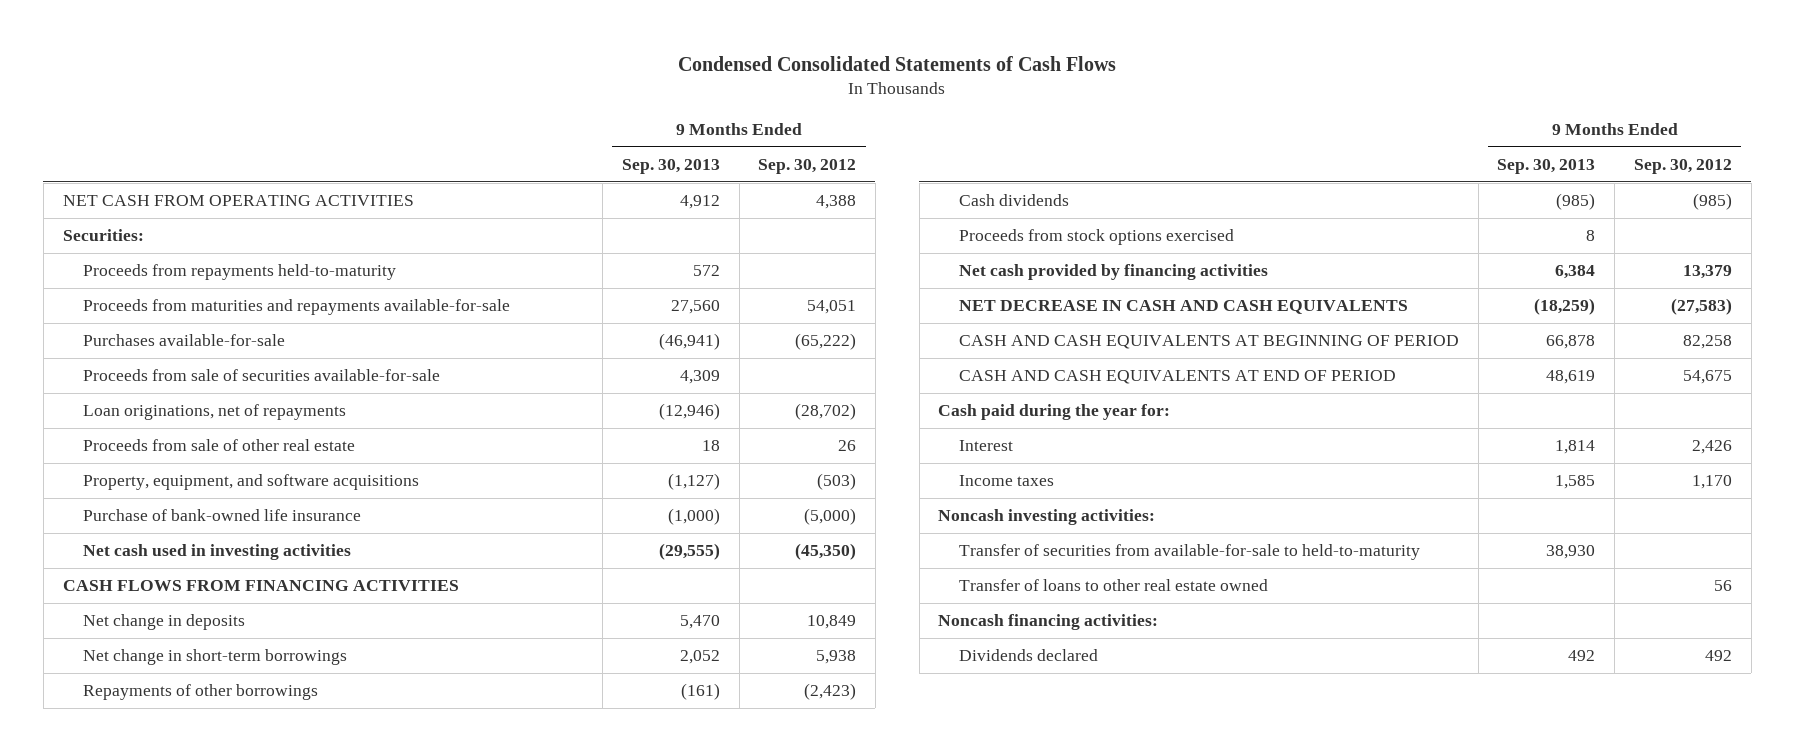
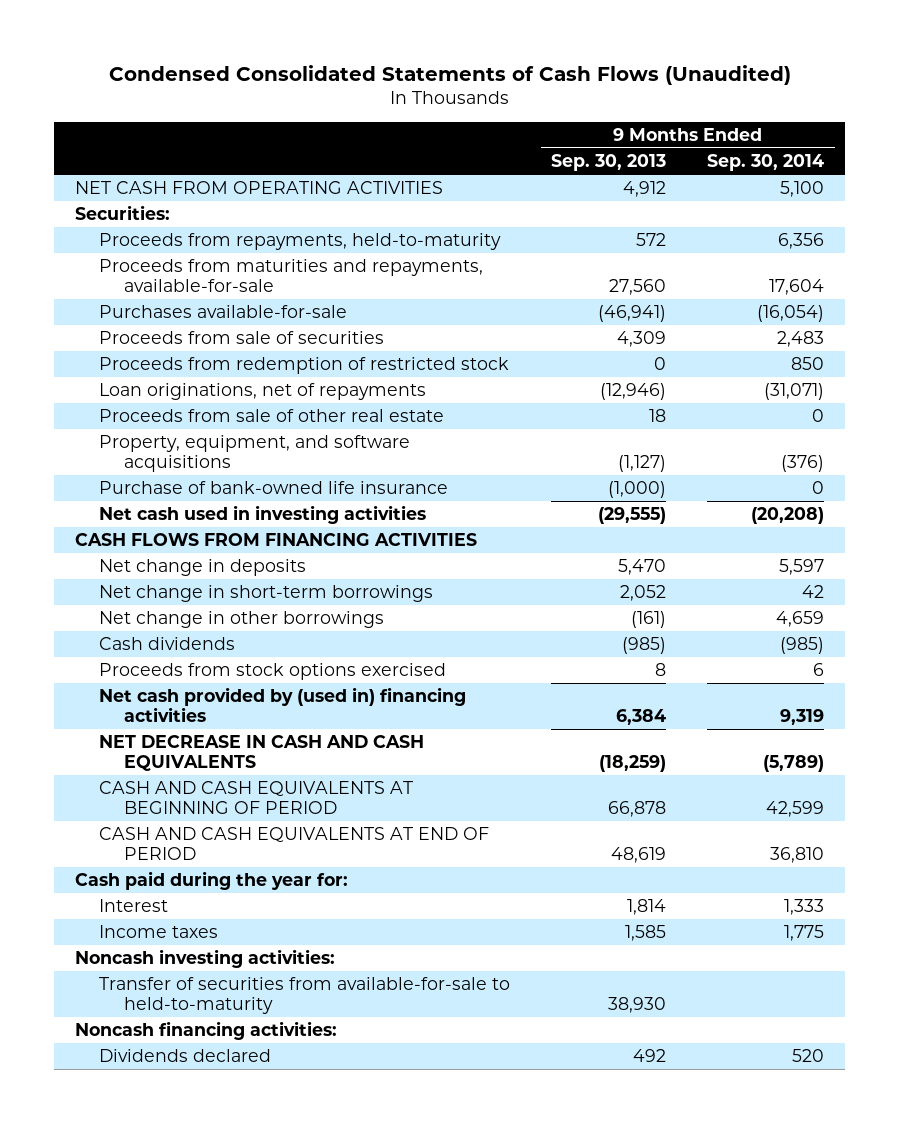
[678,55,1117,71] Condensed Consolidated Statements of Cash Flows -> [108,65,791,86] Condensed Consolidated Statements of Cash Flows (Unaudited)
[758,158,857,174] Sep. 30, 2012 -> none
none -> [707,153,825,171] Sep. 30, 2014
[83,264,397,281] Proceeds from repayments held-to-maturity -> [99,233,502,251] Proceeds from repayments, held-to-maturity
[83,299,511,316] Proceeds from maturities and repayments available-for-sale -> [99,259,484,293] Proceeds from maturities and repayments, available-for-sale
[83,369,441,382] Proceeds from sale of securities available-for-sale -> [99,331,385,345] Proceeds from sale of securities
none -> [99,357,510,375] Proceeds from redemption of restricted stock
[83,684,319,701] Repayments of other borrowings -> [99,611,385,629] Net change in other borrowings
[959,264,1269,281] Net cash provided by financing activities -> [99,687,467,723] Net cash provided by (used in) financing activities
[959,579,1269,592] Transfer of loans to other real estate owned -> none

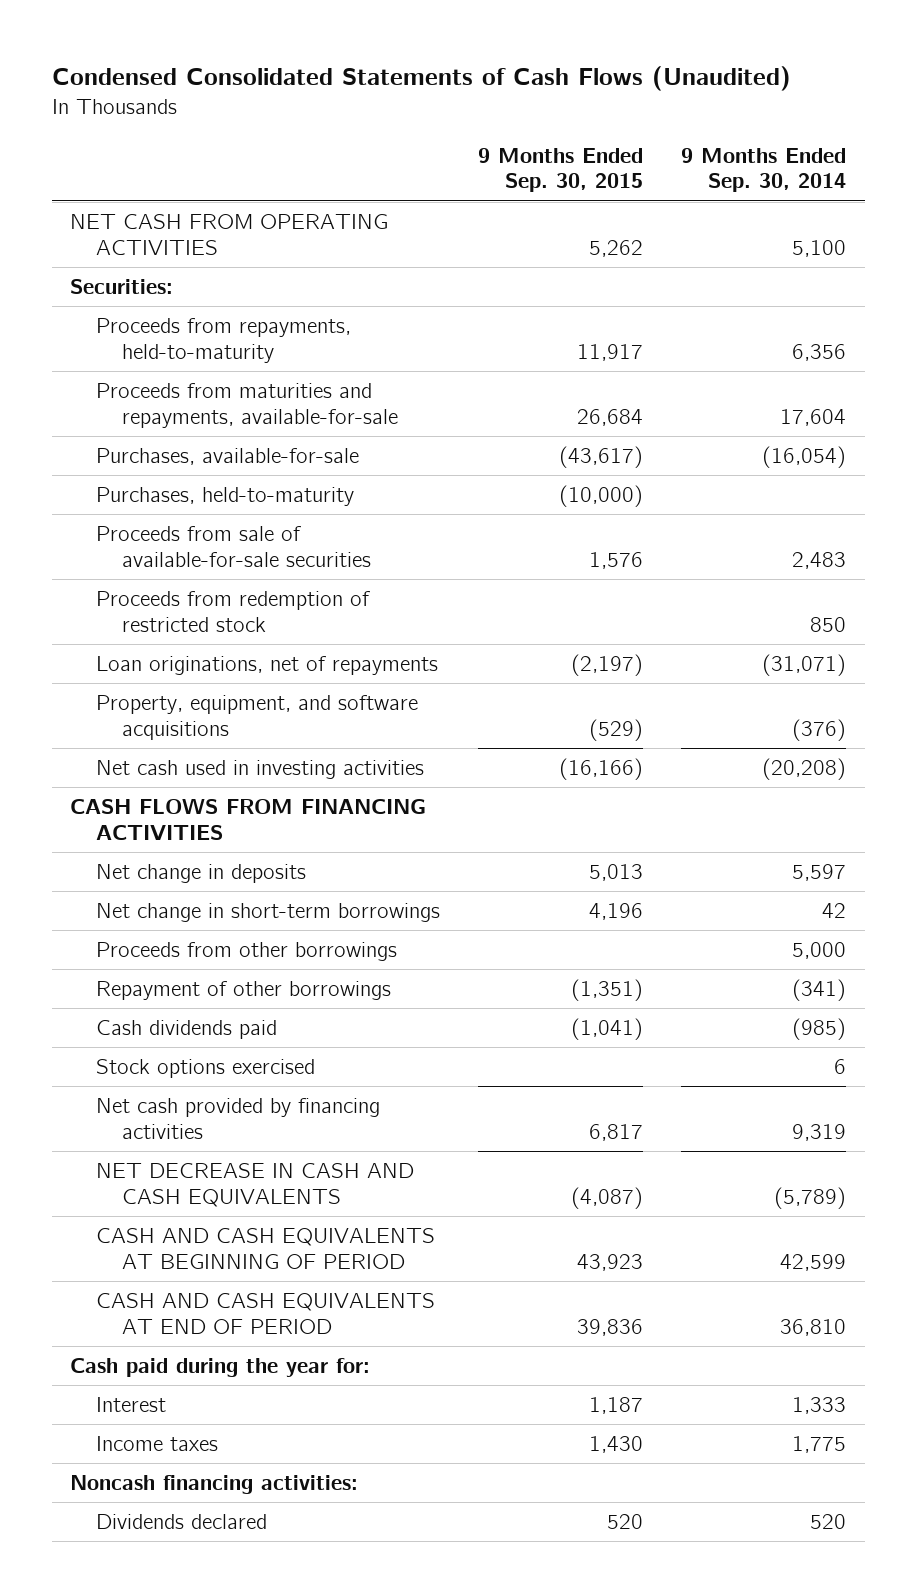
[551,153,667,171] Sep. 30, 2013 -> none
none -> [478,147,644,193] 9 Months Ended Sep. 30, 2015
[99,305,348,319] Purchases available-for-sale -> [96,448,360,466] Purchases, available-for-sale
none -> [96,487,355,507] Purchases, held-to-maturity
[99,331,385,345] Proceeds from sale of securities -> [96,526,372,567] Proceeds from sale of available-for-sale securities
[99,409,445,423] Proceeds from sale of other real estate -> none
[99,481,449,495] Purchase of bank-owned life insurance -> none
[99,611,385,629] Net change in other borrowings -> [96,942,398,962] Proceeds from other borrowings
[776,611,825,628] 4,659 -> [791,942,846,960] 5,000
none -> [96,981,392,1001] Repayment of other borrowings
[99,637,236,651] Cash dividends -> [96,1020,278,1040] Cash dividends paid
[99,663,447,681] Proceeds from stock options exercised -> [96,1059,316,1079] Stock options exercised
[99,687,467,723] Net cash provided by (used in) financing activities -> [96,1098,381,1139] Net cash provided by financing activities
[74,949,335,969] Noncash investing activities: -> none
[99,977,511,1015] Transfer of securities from available-for-sale to held-to-maturity -> none

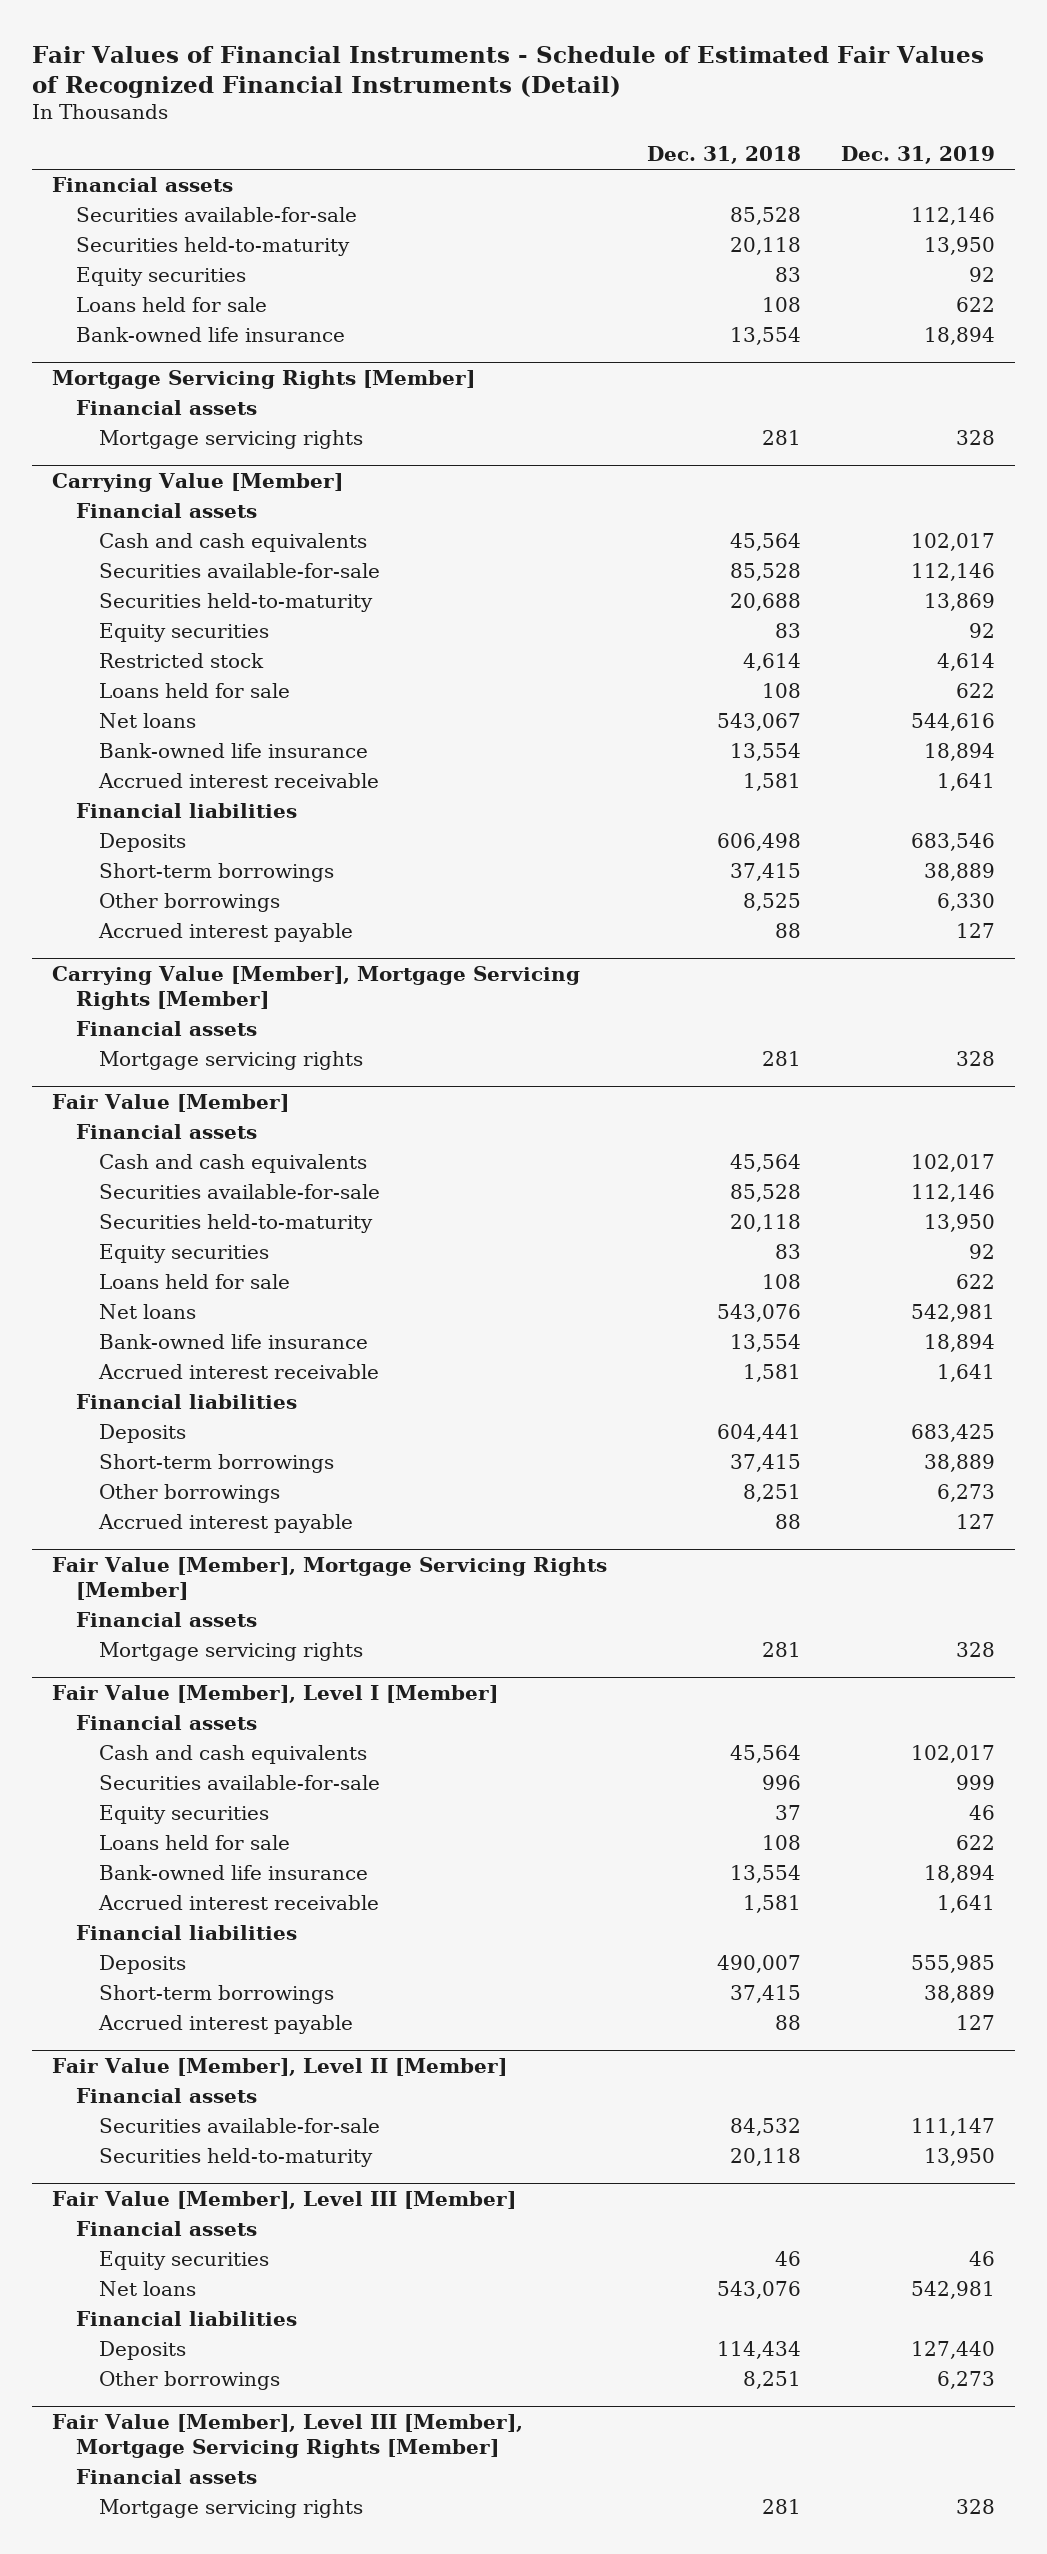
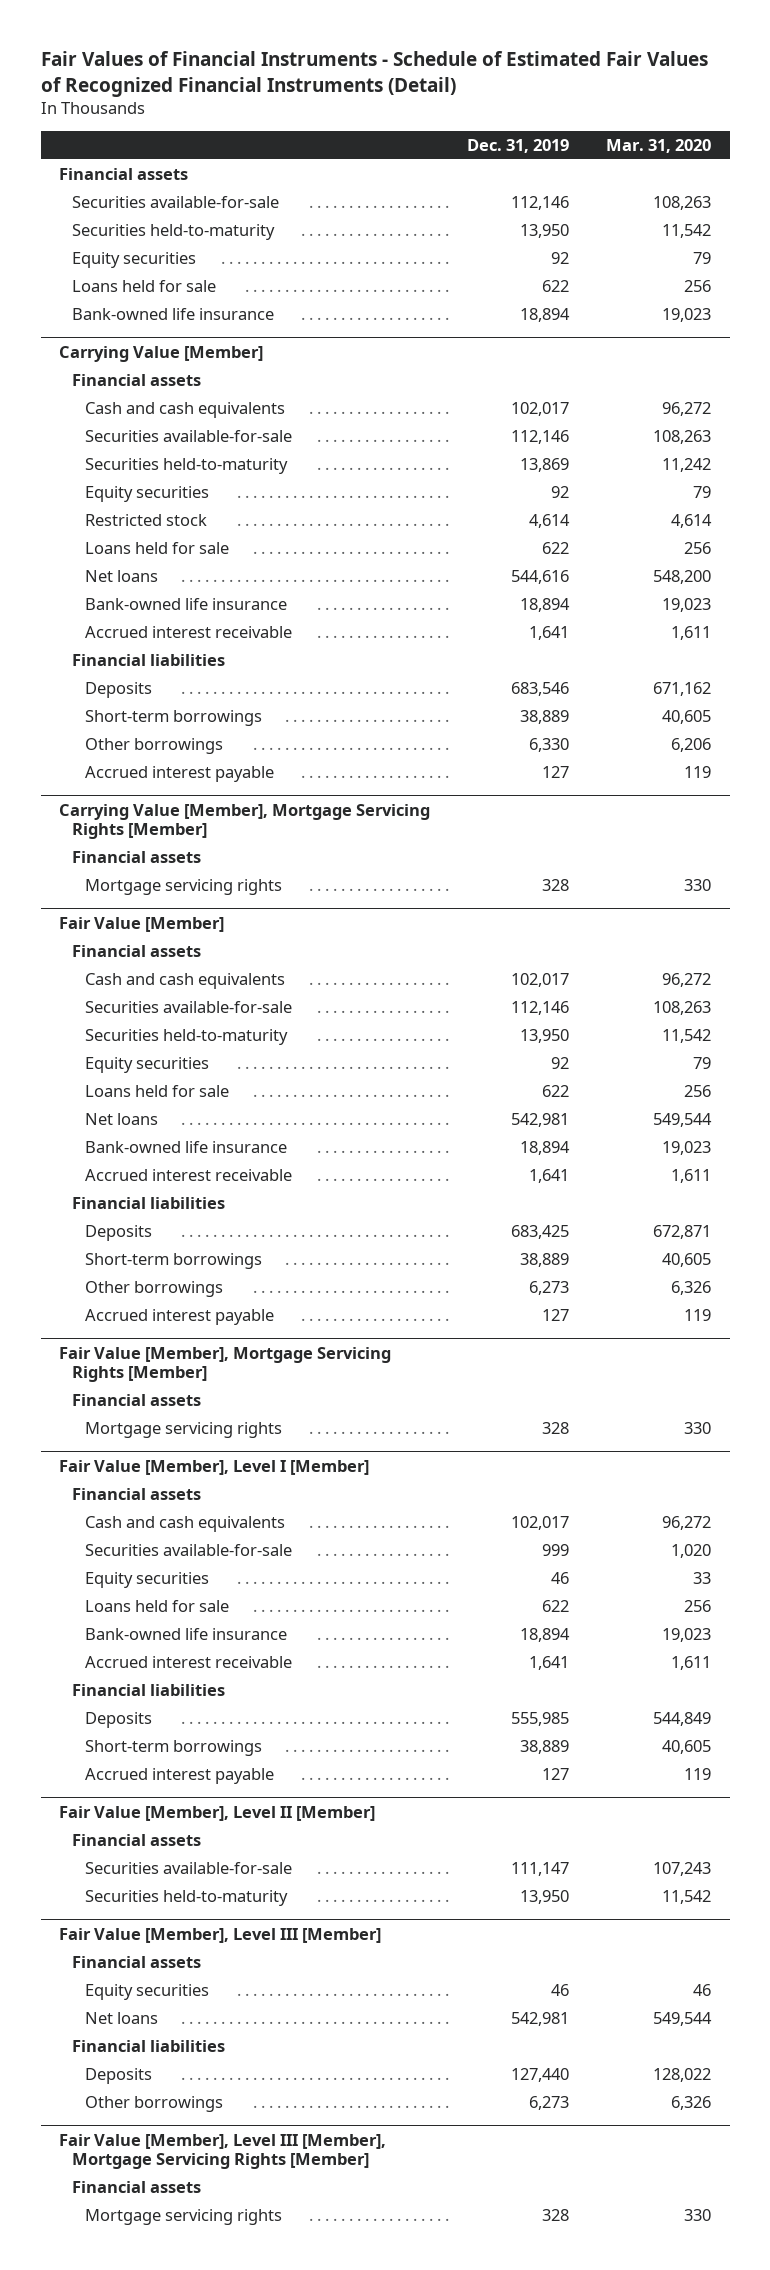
[647,146,802,165] Dec. 31, 2018 -> none
none -> [606,138,712,153] Mar. 31, 2020
[52,369,476,389] Mortgage Servicing Rights [Member] -> none
[75,400,257,416] Financial assets -> none
[98,430,363,450] Mortgage servicing rights -> none

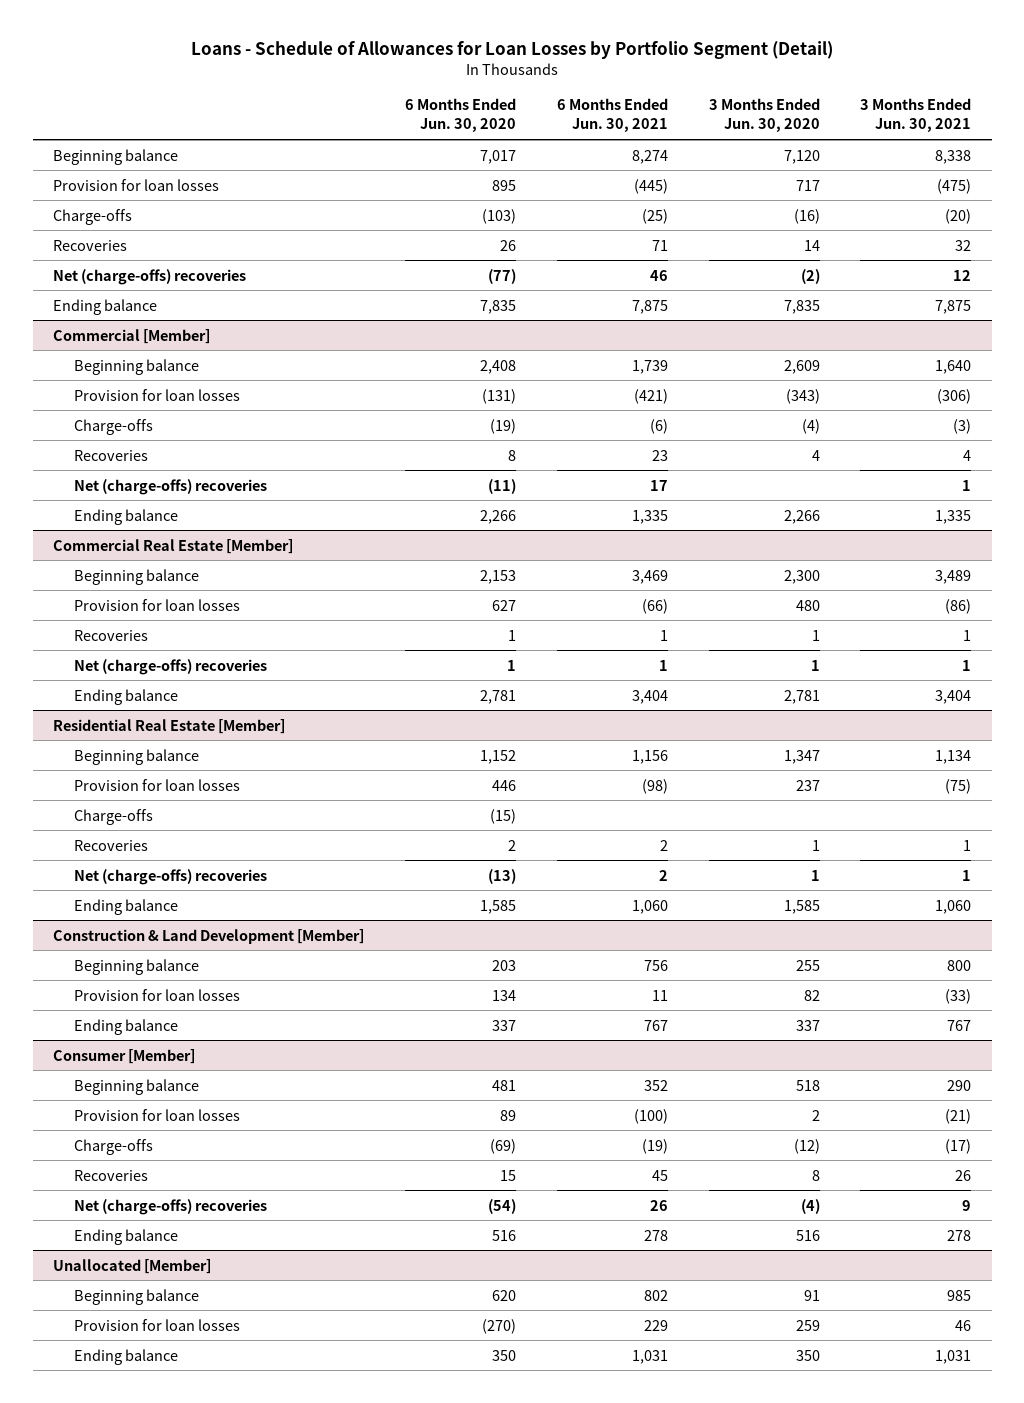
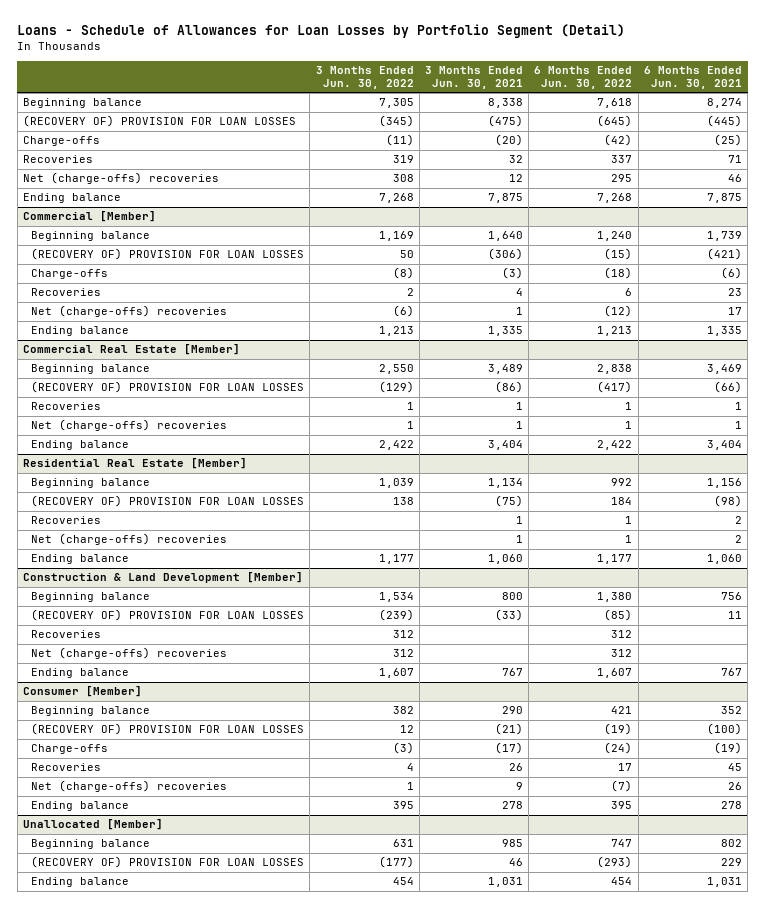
[404,98,516,133] 6 Months Ended Jun. 30, 2020 -> none
[708,98,820,133] 3 Months Ended Jun. 30, 2020 -> none
none -> [315,66,414,90] 3 Months Ended Jun. 30, 2022
none -> [534,66,633,90] 6 Months Ended Jun. 30, 2022
[53,178,220,191] Provision for loan losses -> [23,115,297,128] (RECOVERY OF) PROVISION FOR LOAN LOSSES
[73,388,240,401] Provision for loan losses -> [31,248,305,261] (RECOVERY OF) PROVISION FOR LOAN LOSSES
[73,598,240,611] Provision for loan losses -> [31,381,305,394] (RECOVERY OF) PROVISION FOR LOAN LOSSES
[73,808,153,825] Charge-offs -> none
[73,778,240,791] Provision for loan losses -> [31,495,305,508] (RECOVERY OF) PROVISION FOR LOAN LOSSES
[73,988,240,1001] Provision for loan losses -> [31,609,305,622] (RECOVERY OF) PROVISION FOR LOAN LOSSES
none -> [31,630,102,639] Recoveries
none -> [31,647,228,660] Net (charge-offs) recoveries
[73,1108,240,1121] Provision for loan losses -> [31,723,305,736] (RECOVERY OF) PROVISION FOR LOAN LOSSES
[73,1318,240,1331] Provision for loan losses -> [31,856,305,869] (RECOVERY OF) PROVISION FOR LOAN LOSSES

